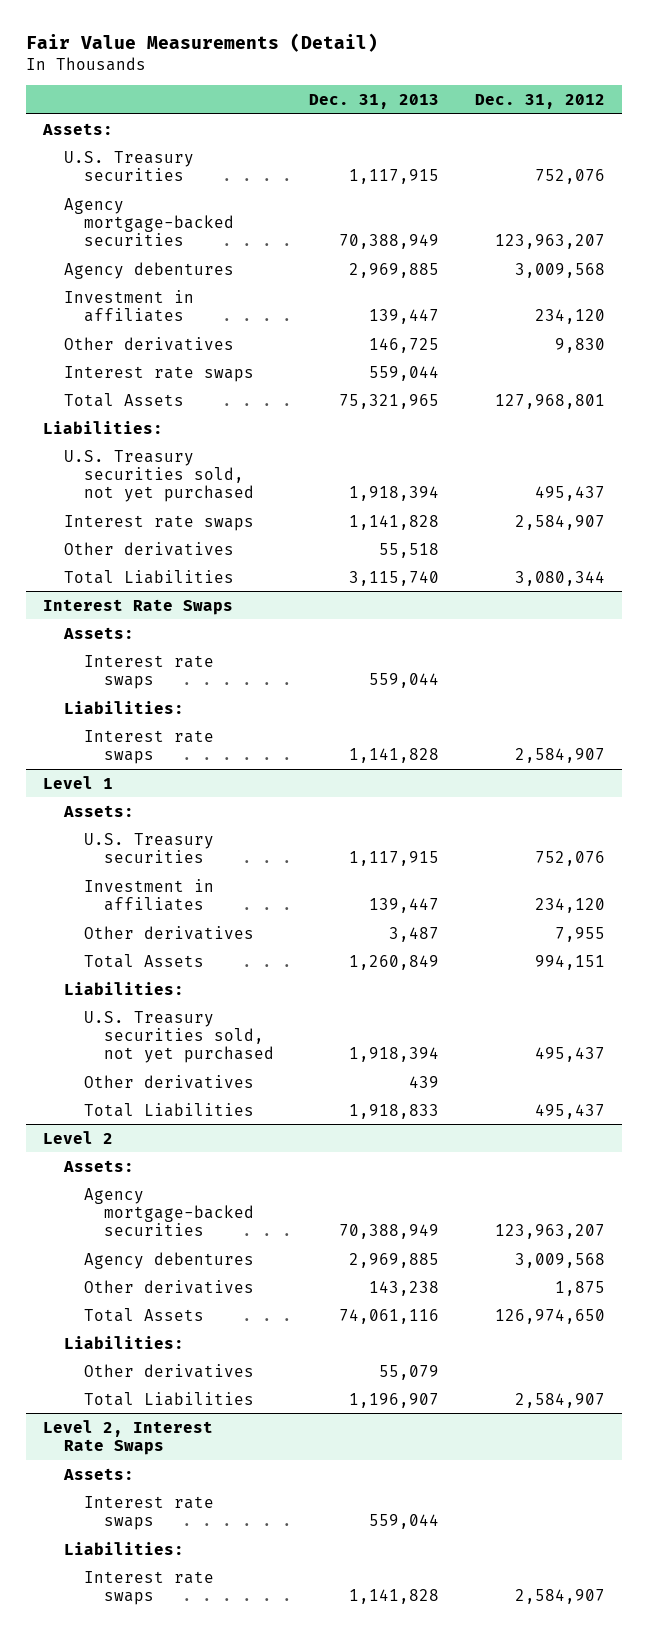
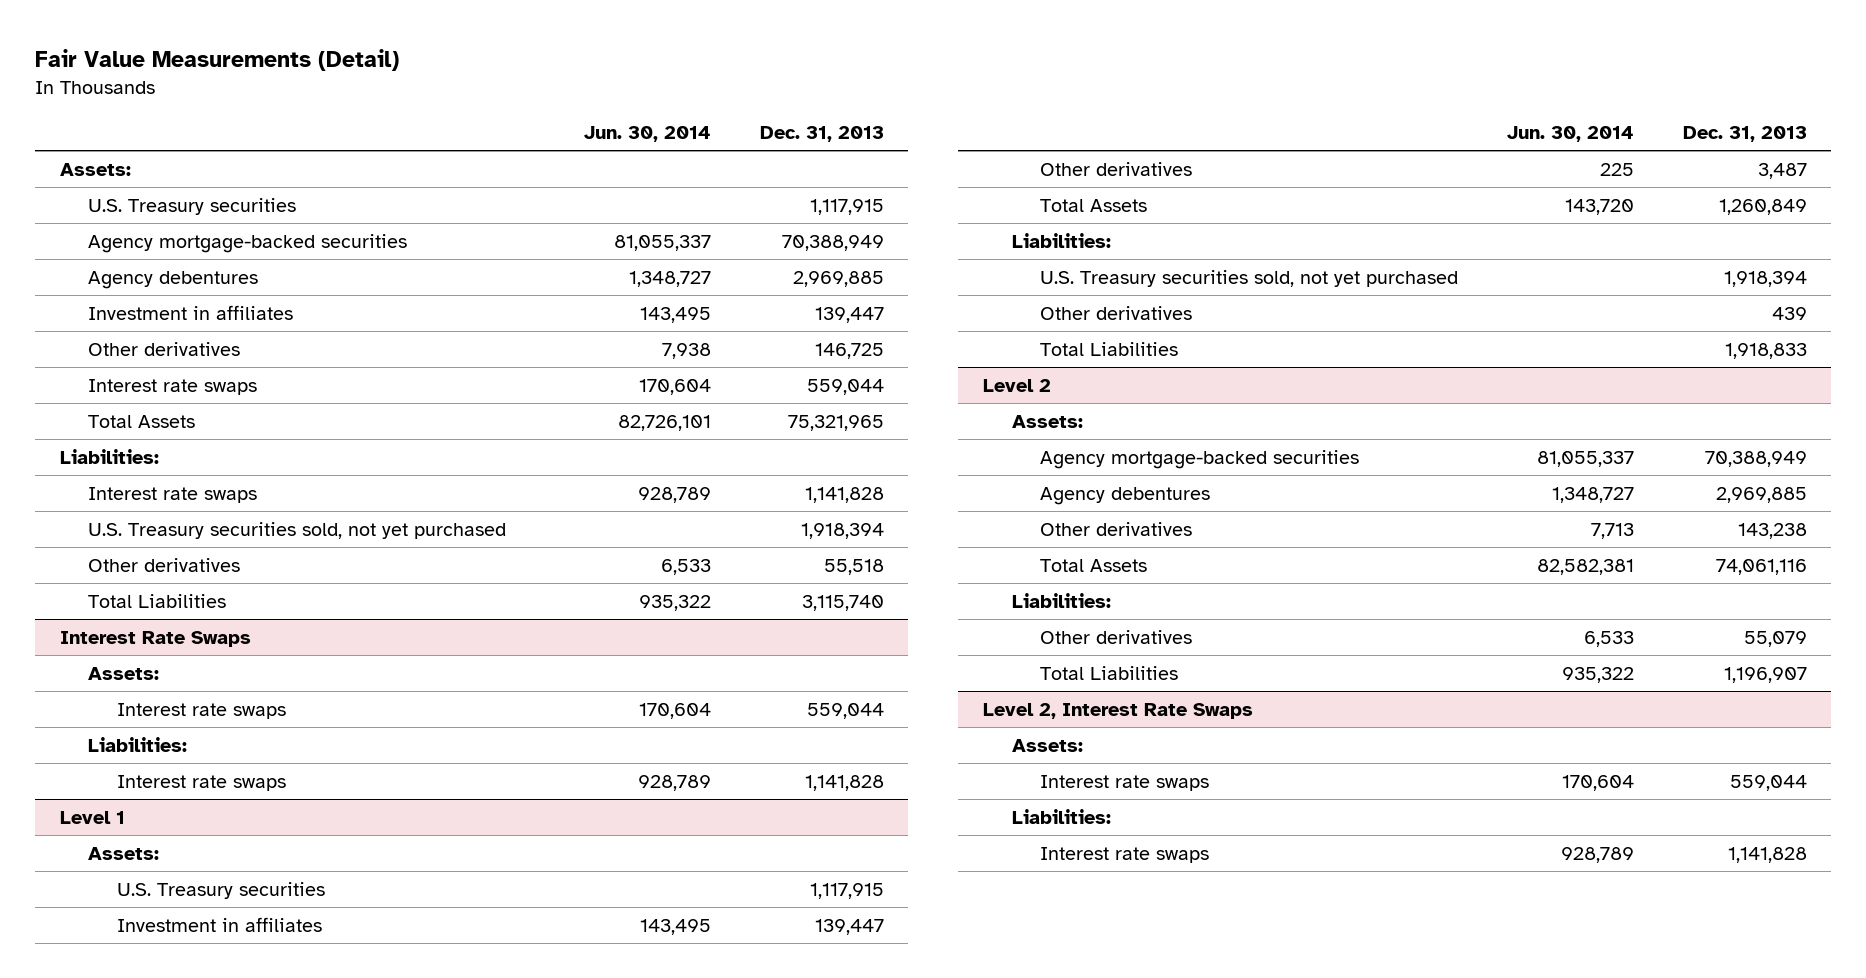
[474,93,605,109] Dec. 31, 2012 -> none
none -> [583,126,711,143] Jun. 30, 2014
[63,449,254,502] U.S. Treasury securities sold, not yet purchased -> [88,521,507,539] U.S. Treasury securities sold, not yet purchased

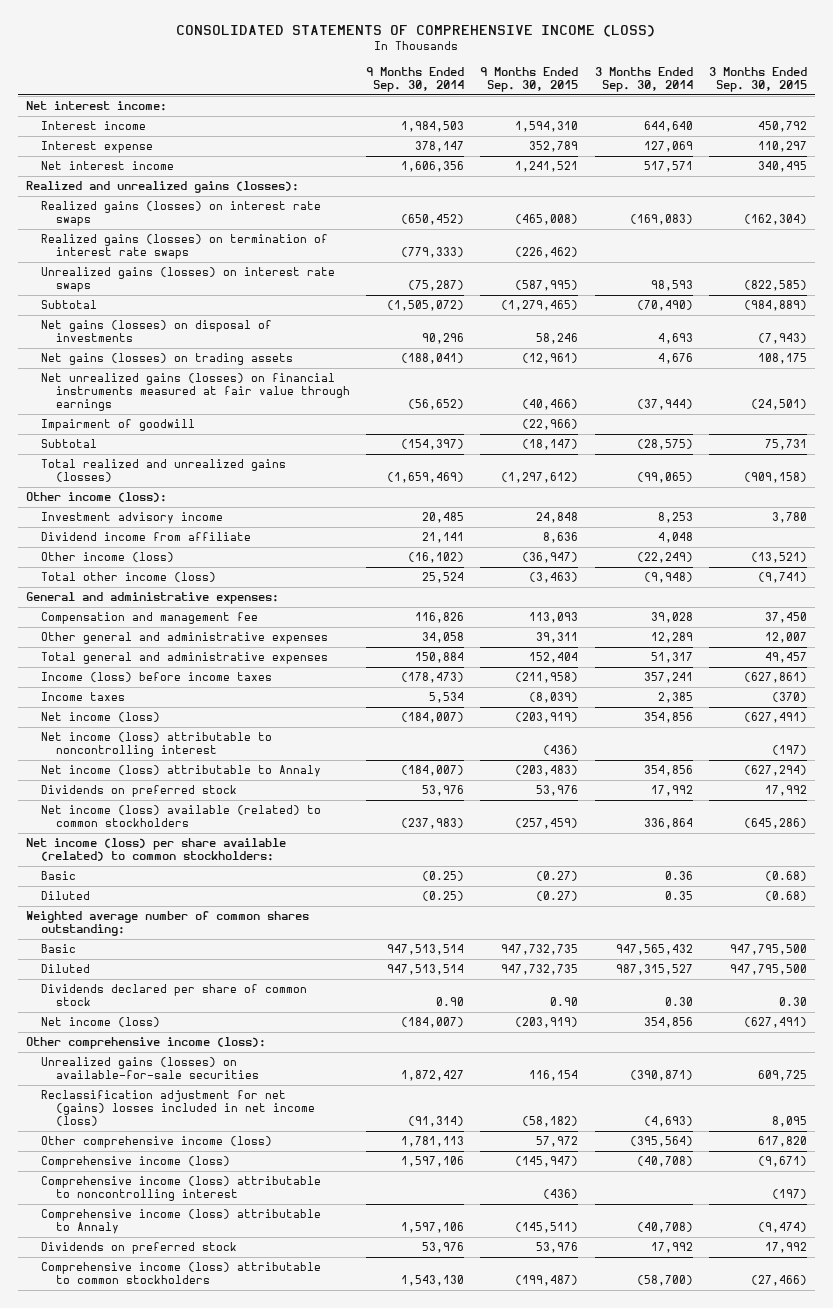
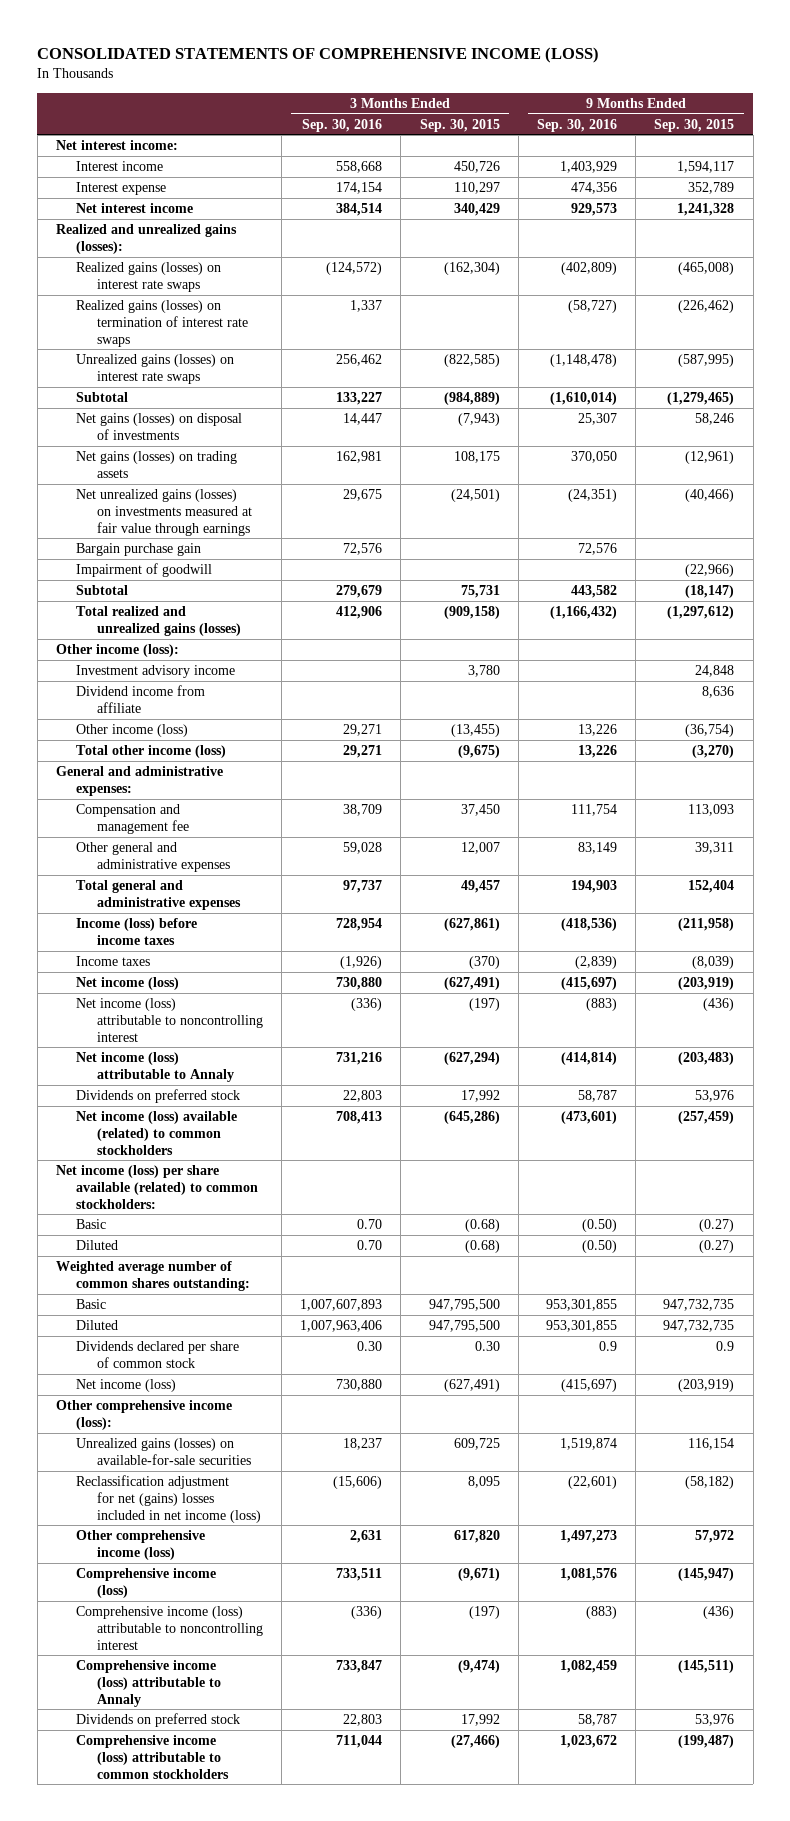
[365,66,464,92] 9 Months Ended Sep. 30, 2014 -> none
[594,66,693,92] 3 Months Ended Sep. 30, 2014 -> none
none -> [302,118,383,132] Sep. 30, 2016
none -> [536,118,617,132] Sep. 30, 2016
[515,121,579,133] 1,594,310 -> [677,161,735,174] 1,594,117
[757,121,807,133] 450,792 -> [453,161,500,174] 450,726
[515,161,579,173] 1,241,521 -> [677,203,735,217] 1,241,328
[757,161,807,173] 340,495 -> [453,203,500,217] 340,429
[40,373,350,412] Net unrealized gains (losses) on financial instruments measured at fair value through earnings -> [76,489,252,536] Net unrealized gains (losses) on investments measured at fair value through earnings
none -> [76,543,202,557] Bargain purchase gain
[522,552,579,564] (36,947) -> [685,724,735,738] (36,754)
[750,552,807,564] (13,521) -> [450,724,500,738] (13,455)
[529,572,579,584] (3,463) -> [692,745,735,759] (3,270)
[757,572,807,584] (9,741) -> [457,745,500,759] (9,675)
[550,997,579,1007] 0.90 -> [716,1341,735,1352] 0.9

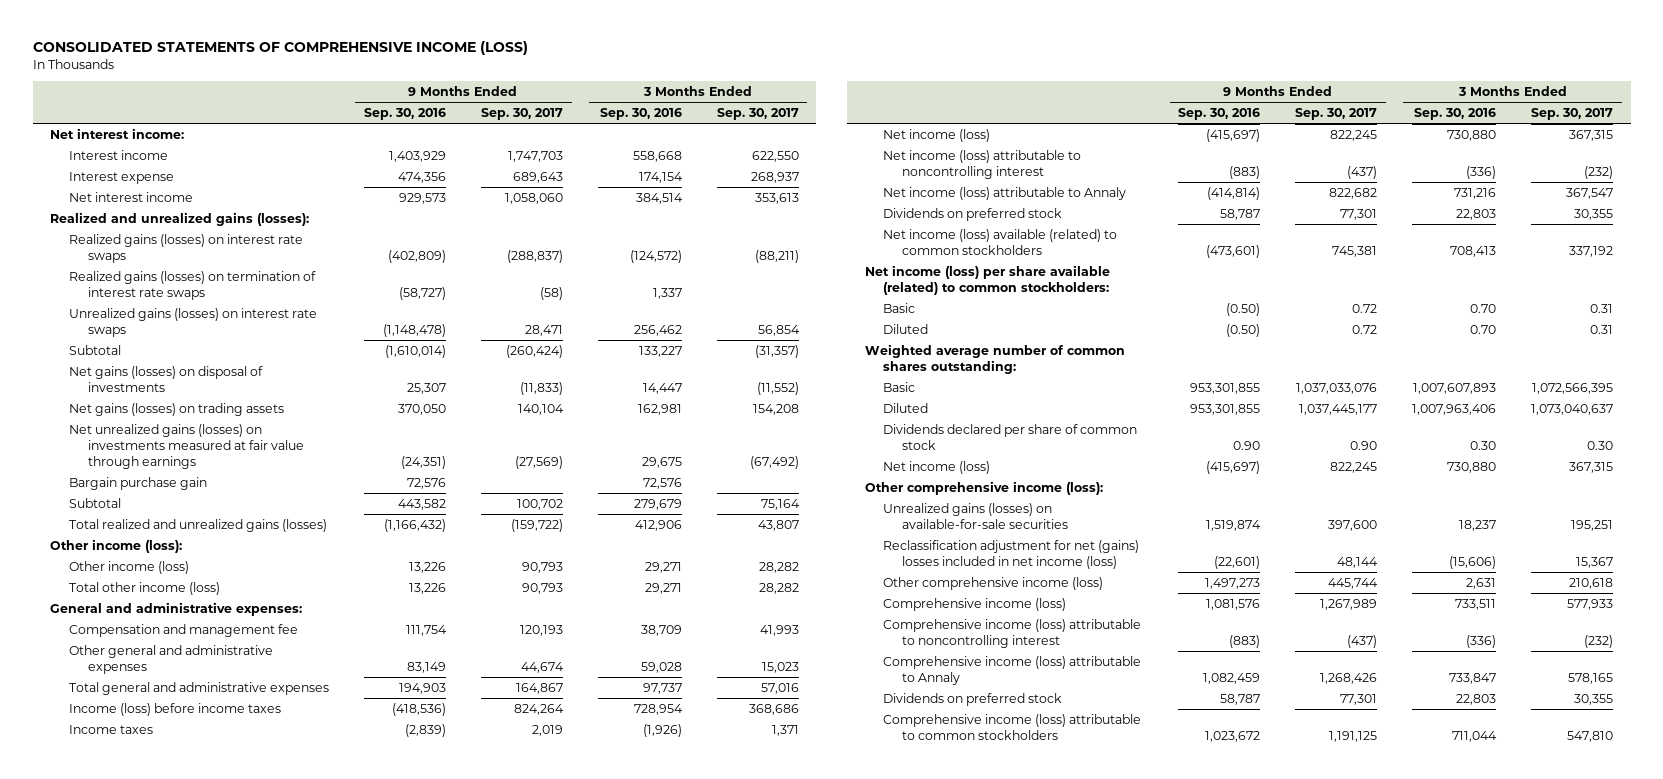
[419,118,500,132] Sep. 30, 2015 -> none
[654,118,735,132] Sep. 30, 2015 -> none
none -> [480,107,563,120] Sep. 30, 2017
none -> [716,107,799,120] Sep. 30, 2017
[76,563,213,578] Impairment of goodwill -> none
[76,665,236,679] Investment advisory income -> none
[76,685,206,713] Dividend income from affiliate -> none
[598,1341,617,1352] 0.9 -> [1233,440,1261,450] 0.90

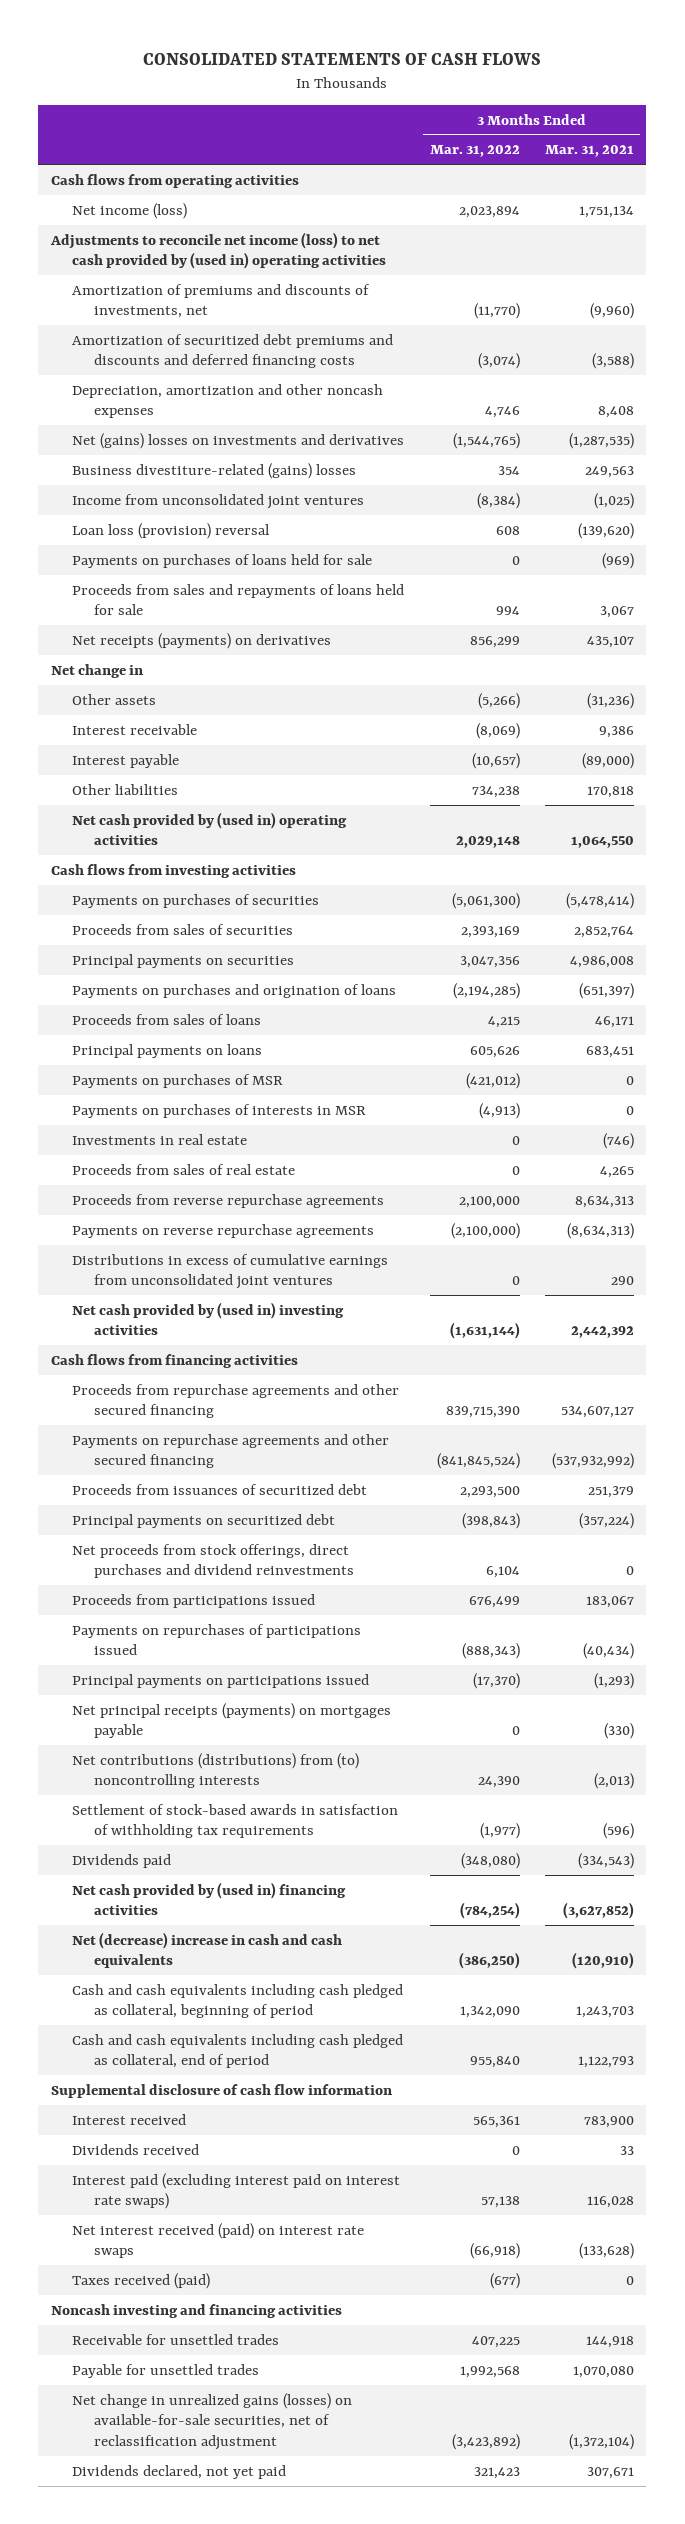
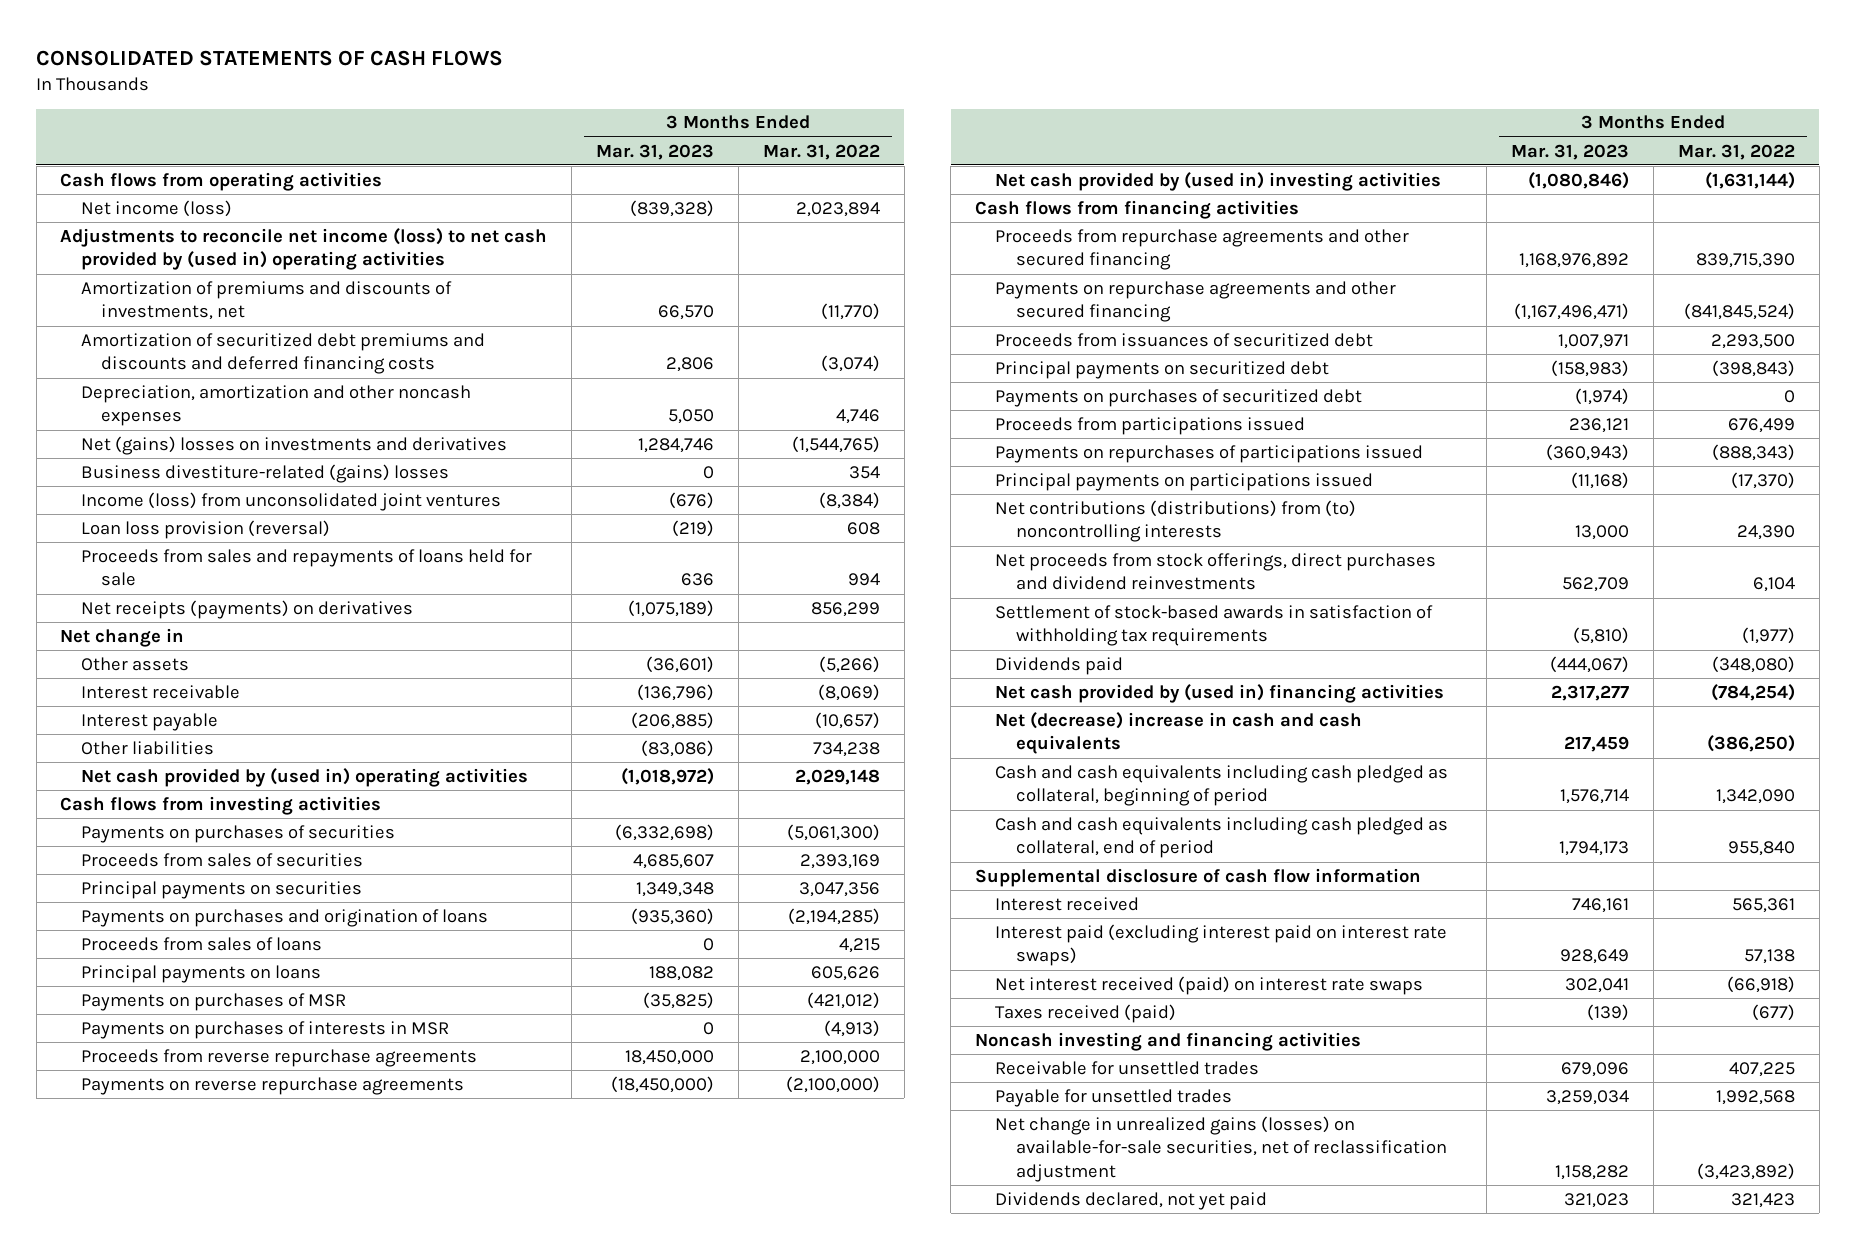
[544,145,634,158] Mar. 31, 2021 -> none
none -> [596,143,715,160] Mar. 31, 2023
[72,553,373,568] Payments on purchases of loans held for sale -> none
[72,493,365,509] Income from unconsolidated joint ventures -> [80,491,501,511] Income (loss) from unconsolidated joint ventures
[72,522,271,539] Loan loss (provision) reversal -> [80,519,330,539] Loan loss provision (reversal)
[72,1133,248,1145] Investments in real estate -> none
[72,1163,296,1175] Proceeds from sales of real estate -> none
[72,1253,389,1290] Distributions in excess of cumulative earnings from unconsolidated joint ventures -> none
none -> [995,388,1363,407] Payments on purchases of securitized debt
[72,1702,392,1739] Net principal receipts (payments) on mortgages payable -> none
[72,1543,355,1579] Net proceeds from stock offerings, direct purchases and dividend reinvestments -> [995,552,1437,591] Net proceeds from stock offerings, direct purchases and dividend reinvestments
[72,2143,200,2155] Dividends received -> none

